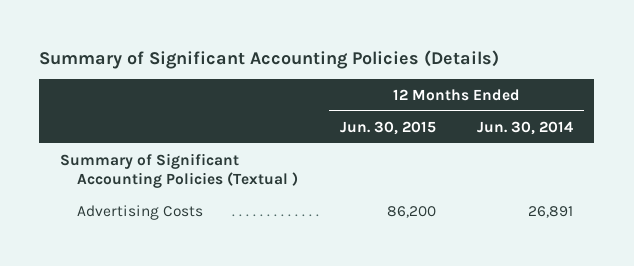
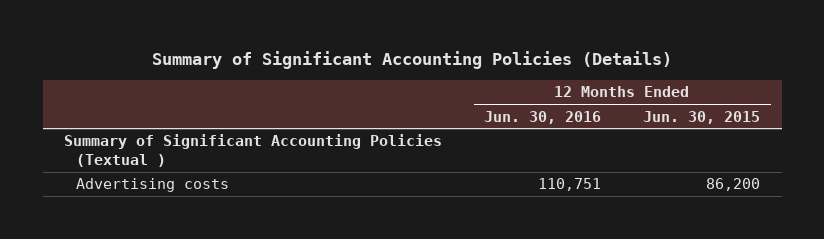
[477,120,574,135] Jun. 30, 2014 -> none
none -> [484,110,602,124] Jun. 30, 2016
[76,204,203,220] Advertising Costs -> [75,178,229,193] Advertising costs

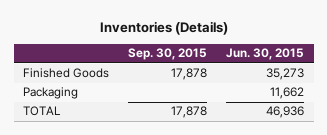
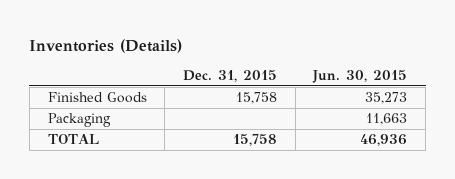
[128,48,208,61] Sep. 30, 2015 -> none
none -> [182,70,277,83] Dec. 31, 2015
[270,87,305,100] 11,662 -> [366,113,408,126] 11,663

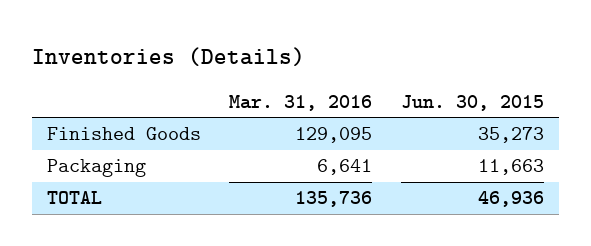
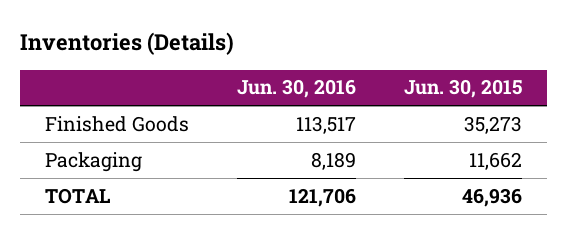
[229,94,373,111] Mar. 31, 2016 -> none
none -> [236,79,356,99] Jun. 30, 2016
[478,159,545,176] 11,663 -> [469,151,523,170] 11,662

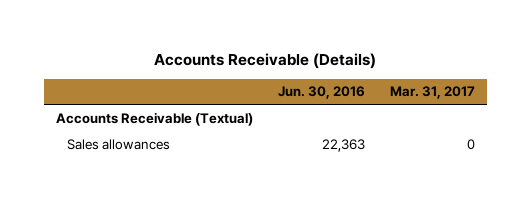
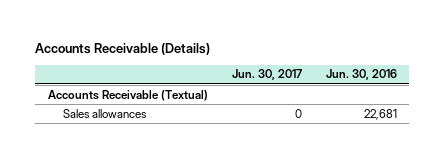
[389,86,475,100] Mar. 31, 2017 -> none
none -> [231,69,302,81] Jun. 30, 2017
[321,138,365,152] 22,363 -> [364,108,398,120] 22,681

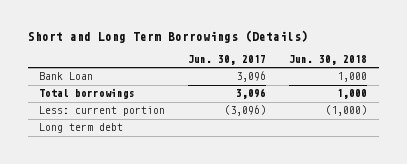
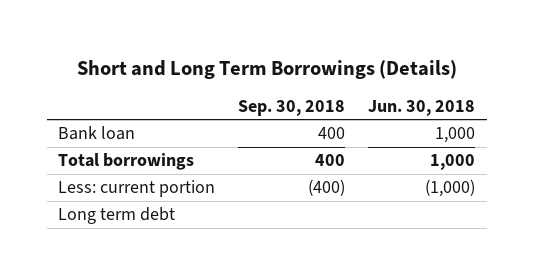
[188,54,267,65] Jun. 30, 2017 -> none
none -> [238,99,346,116] Sep. 30, 2018
[39,72,94,81] Bank Loan -> [58,126,136,141] Bank loan

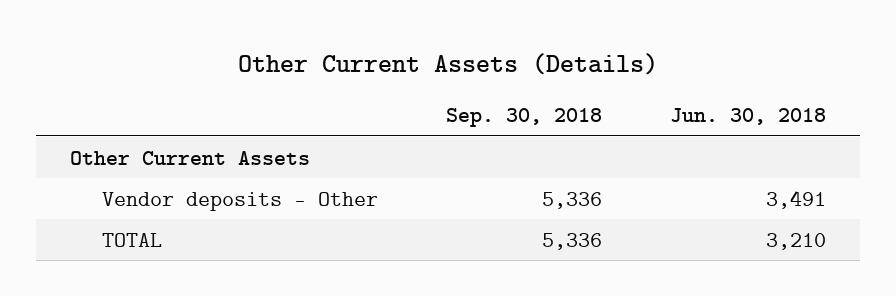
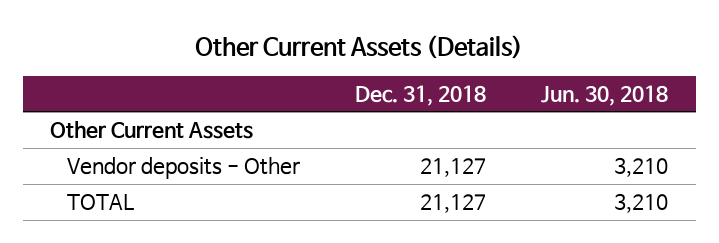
[446,108,603,128] Sep. 30, 2018 -> none
none -> [355,84,487,106] Dec. 31, 2018
[766,189,827,209] 3,491 -> [614,157,669,178] 3,210

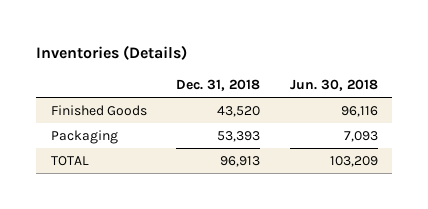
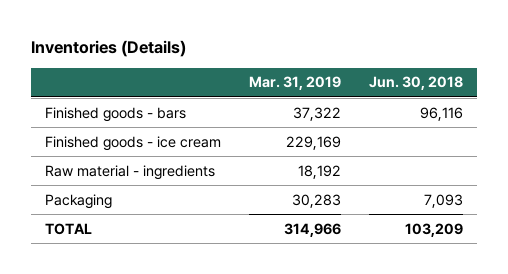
[176,79,261,92] Dec. 31, 2018 -> none
none -> [248,76,341,91] Mar. 31, 2019
[50,105,147,117] Finished Goods -> [44,106,186,122] Finished goods - bars
none -> [44,135,221,151] Finished goods - ice cream
none -> [44,164,215,180] Raw material - ingredients

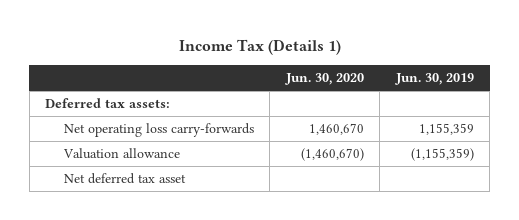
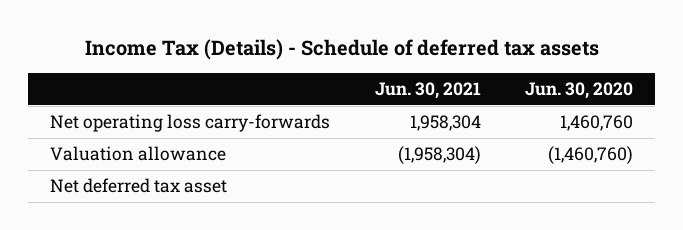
[178,39,341,56] Income Tax (Details 1) -> [84,39,599,61] Income Tax (Details) - Schedule of deferred tax assets
[394,73,474,86] Jun. 30, 2019 -> none
none -> [374,81,481,99] Jun. 30, 2021
[45,97,171,108] Deferred tax assets: -> none
[308,122,364,135] 1,460,670 -> [559,115,633,132] 1,460,760
[300,147,364,161] (1,460,670) -> [547,146,633,165] (1,460,760)

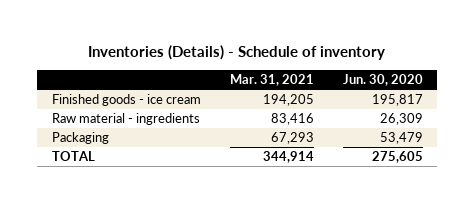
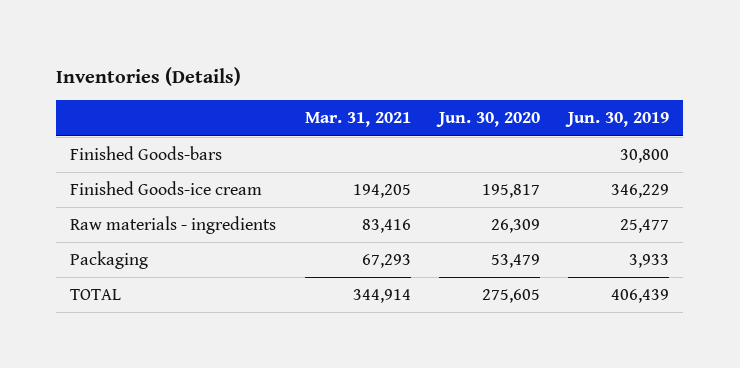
[88,45,386,61] Inventories (Details) - Schedule of inventory -> [56,67,242,87] Inventories (Details)
none -> [565,112,670,128] Jun. 30, 2019
none -> [70,146,223,161] Finished Goods-bars
[51,94,201,107] Finished goods - ice cream -> [70,181,263,196] Finished Goods-ice cream
[51,113,200,126] Raw material - ingredients -> [70,216,277,235] Raw materials - ingredients

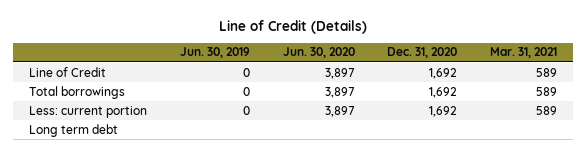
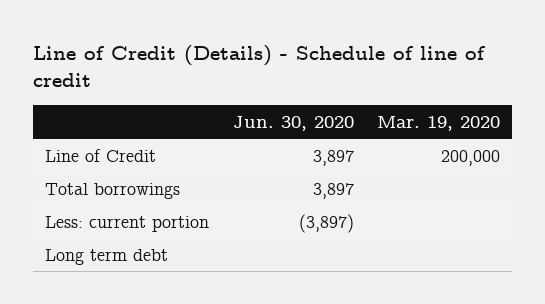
[219,19,368,34] Line of Credit (Details) -> [32,45,486,88] Line of Credit (Details) - Schedule of line of credit
[179,47,250,59] Jun. 30, 2019 -> none
[387,47,458,59] Dec. 31, 2020 -> none
[490,47,558,59] Mar. 31, 2021 -> none
none -> [377,115,501,131] Mar. 19, 2020
[324,105,355,117] 3,897 -> [298,213,354,233] (3,897)

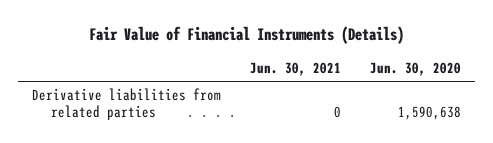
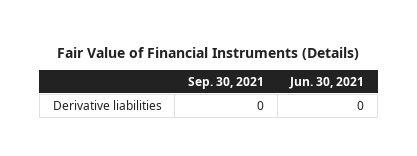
[369,61,461,76] Jun. 30, 2020 -> none
none -> [187,76,264,89] Sep. 30, 2021
[32,88,222,120] Derivative liabilities from related parties -> [52,99,162,110] Derivative liabilities

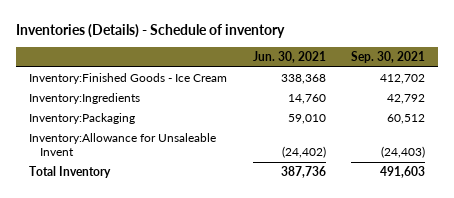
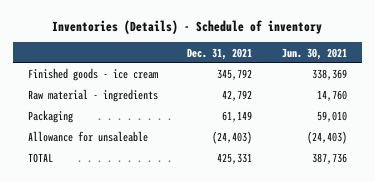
[350,51,425,64] Sep. 30, 2021 -> none
none -> [187,47,253,60] Dec. 31, 2021
[29,73,228,85] Inventory:Finished Goods - Ice Cream -> [27,68,158,82] Finished goods - ice cream
[280,74,326,85] 338,368 -> [312,69,348,81] 338,369
[29,93,141,105] Inventory:Ingredients -> [27,89,158,103] Raw material - ingredients
[29,113,136,125] Inventory:Packaging -> [27,110,73,124] Packaging
[29,133,217,157] Inventory:Allowance for Unsaleable Invent -> [27,131,148,143] Allowance for unsaleable
[281,146,326,159] (24,402) -> [307,131,348,145] (24,403)
[29,166,112,179] Total Inventory -> [27,153,53,164] TOTAL

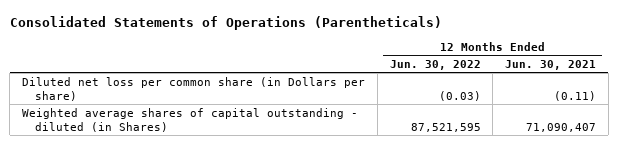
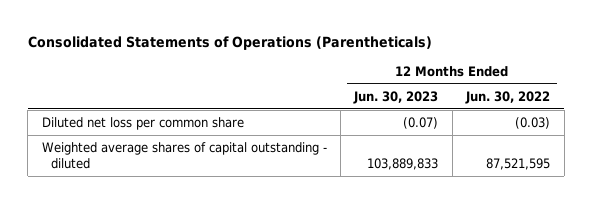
[505,59,597,70] Jun. 30, 2021 -> none
none -> [353,90,439,104] Jun. 30, 2023
[22,76,366,101] Diluted net loss per common share (in Dollars per share) -> [41,116,244,130] Diluted net loss per common share
[22,107,359,132] Weighted average shares of capital outstanding - diluted (in Shares) -> [41,141,327,169] Weighted average shares of capital outstanding - diluted

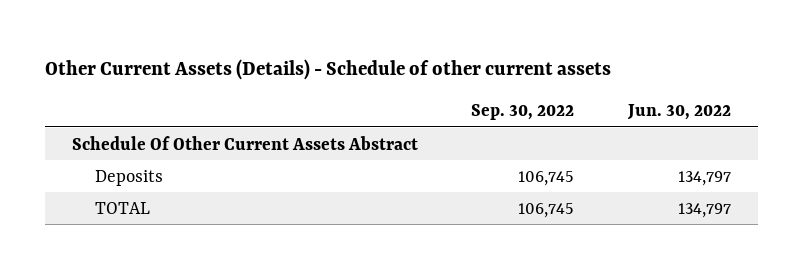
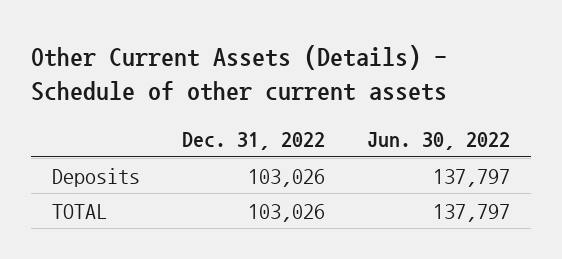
[471,103,575,120] Sep. 30, 2022 -> none
none -> [182,131,326,150] Dec. 31, 2022
[71,135,418,150] Schedule Of Other Current Assets Abstract -> none
[677,170,731,186] 134,797 -> [433,168,511,187] 137,797
[677,202,731,218] 134,797 -> [433,203,511,222] 137,797

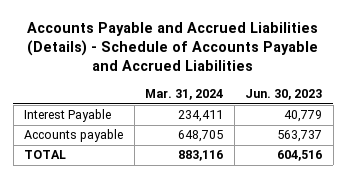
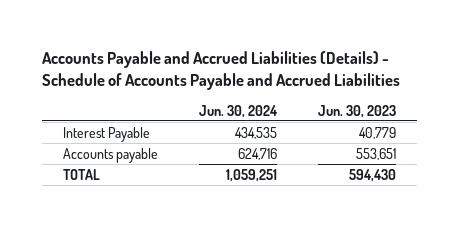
[145,89,224,101] Mar. 31, 2024 -> none
none -> [199,104,279,118] Jun. 30, 2024
[277,130,323,143] 563,737 -> [356,147,397,160] 553,651
[277,150,323,162] 604,516 -> [349,168,397,182] 594,430

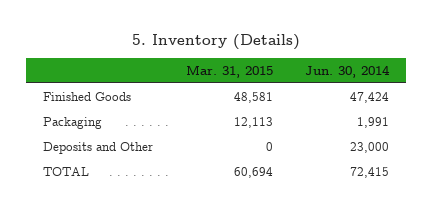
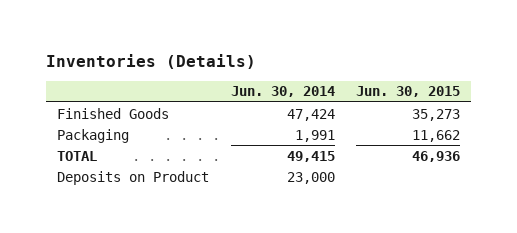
[132,34,301,51] 5. Inventory (Details) -> [46,54,257,70] Inventories (Details)
[185,64,273,78] Mar. 31, 2015 -> none
none -> [356,86,461,98] Jun. 30, 2015
[42,141,153,154] Deposits and Other -> none
[350,166,390,178] 72,415 -> [286,150,335,162] 49,415
none -> [57,170,210,185] Deposits on Product

